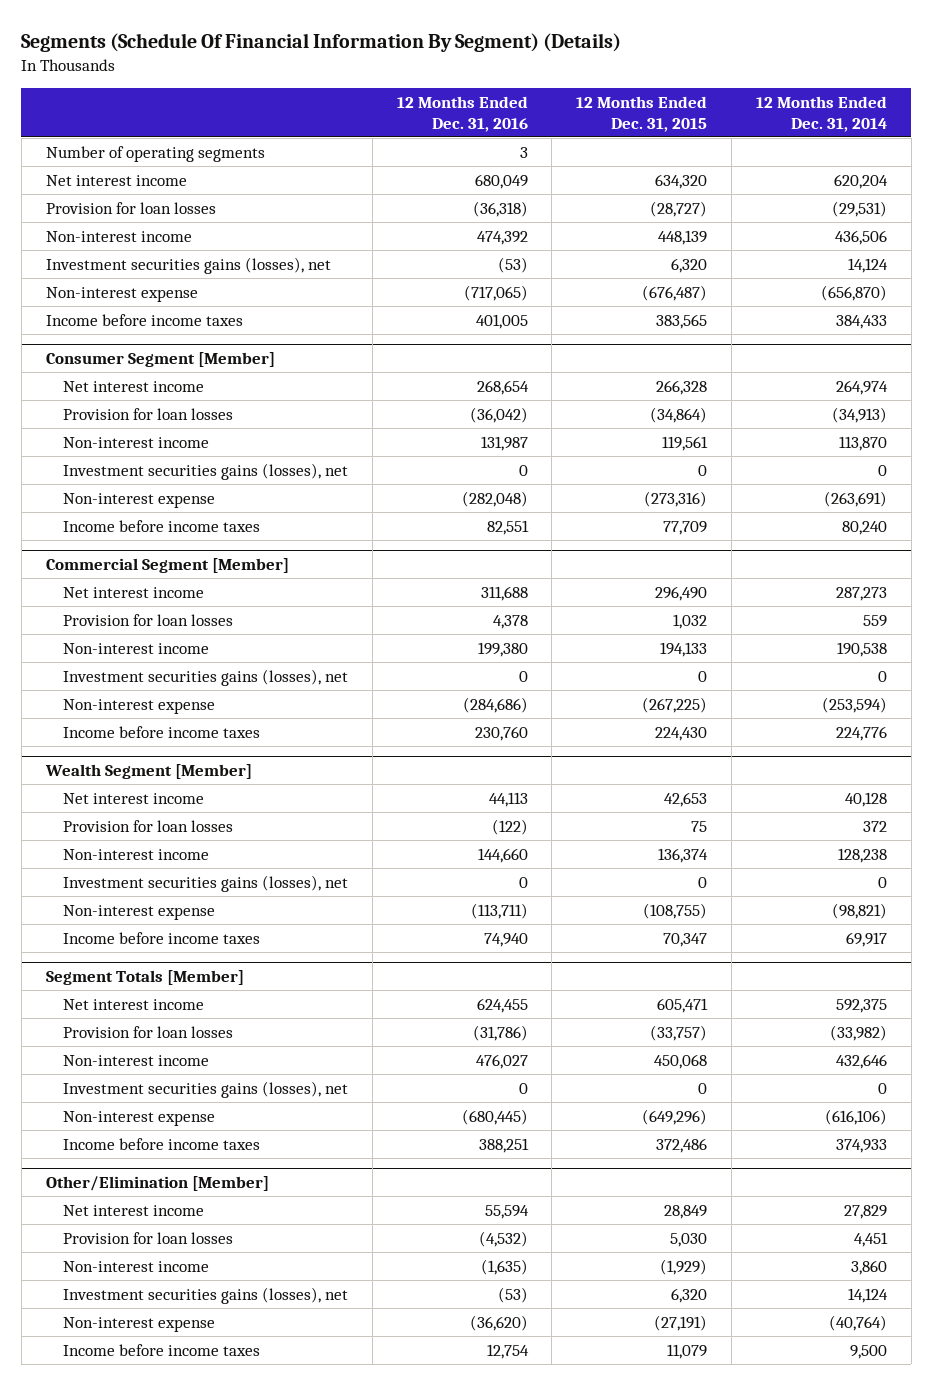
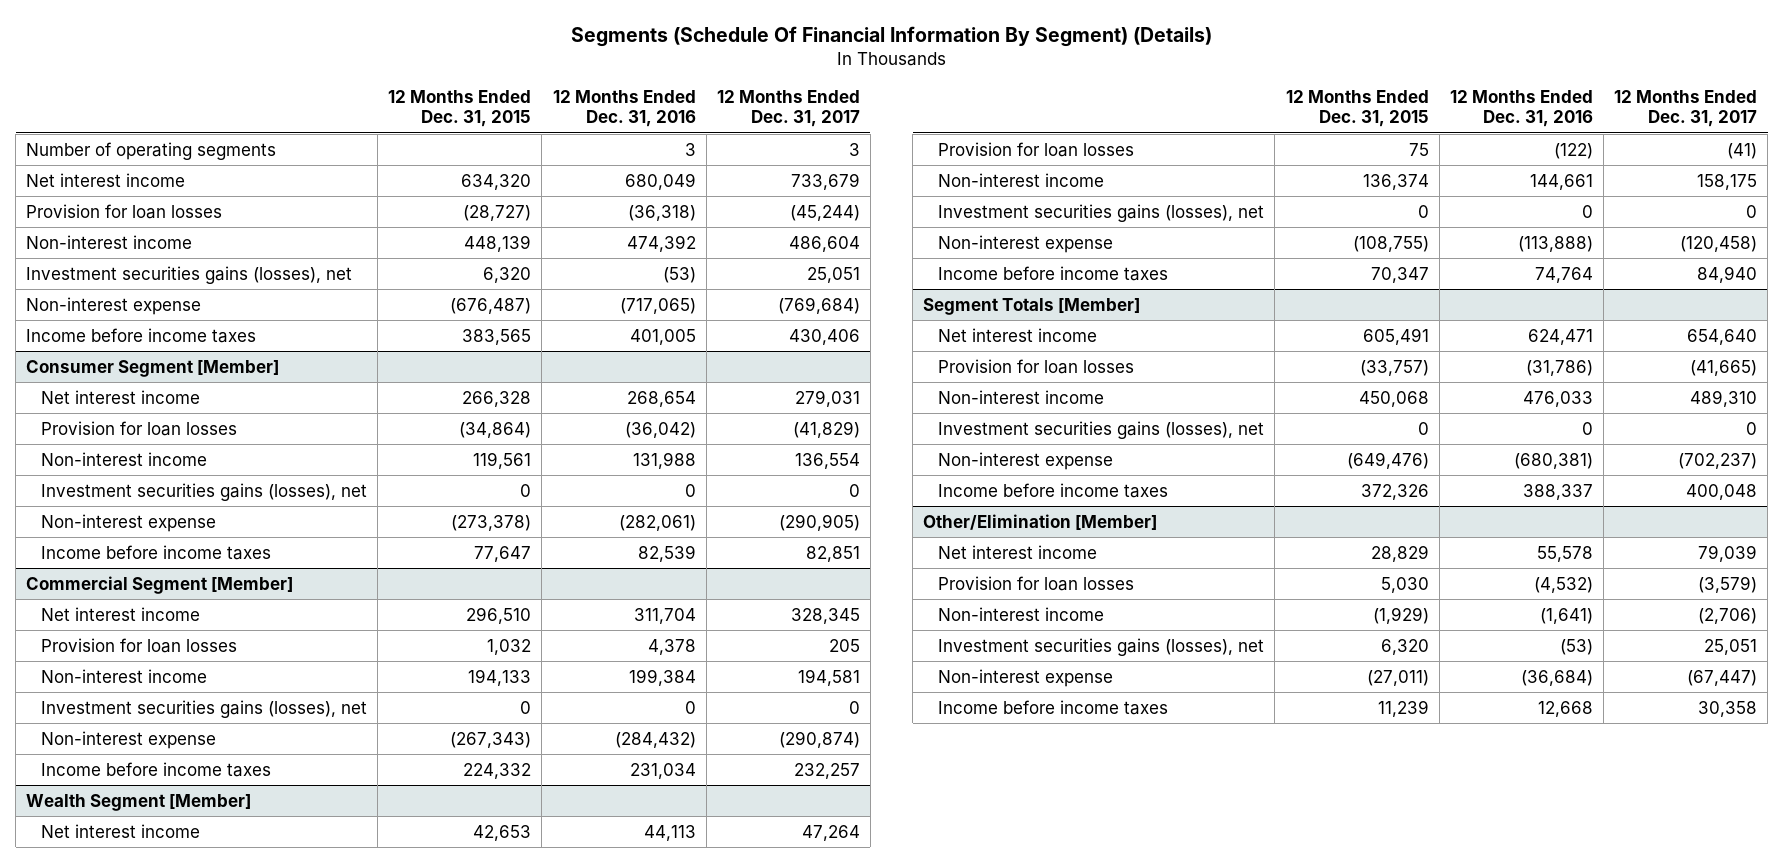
[755,95,887,132] 12 Months Ended Dec. 31, 2014 -> none
none -> [716,90,860,128] 12 Months Ended Dec. 31, 2017
[480,435,528,451] 131,987 -> [632,451,696,469] 131,988
[461,490,528,507] (282,048) -> [618,514,696,531] (282,061)
[644,490,708,507] (273,316) -> [451,514,532,531] (273,378)
[486,519,529,535] 82,551 -> [637,544,696,562] 82,539
[663,520,708,535] 77,709 -> [474,545,532,562] 77,647
[480,585,528,601] 311,688 -> [633,607,696,624] 311,704
[655,585,708,601] 296,490 -> [466,606,532,624] 296,510
[477,641,528,657] 199,380 -> [628,668,696,686] 199,384
[462,696,528,713] (284,686) -> [614,731,696,748] (284,432)
[642,696,708,713] (267,225) -> [450,731,532,748] (267,343)
[474,725,528,741] 230,760 -> [629,762,696,779] 231,034
[655,726,708,741] 224,430 -> [463,762,532,779] 224,332
[477,847,528,863] 144,660 -> [1529,173,1593,190] 144,661
[470,902,528,919] (113,711) -> [1517,235,1593,252] (113,888)
[483,932,528,947] 74,940 -> [1534,266,1593,283] 74,764
[476,997,528,1013] 624,455 -> [1527,328,1593,345] 624,471
[657,997,709,1013] 605,471 -> [1362,327,1429,345] 605,491
[475,1053,528,1069] 476,027 -> [1522,390,1593,407] 476,033
[461,1108,528,1125] (680,445) -> [1513,452,1593,469] (680,381)
[642,1108,708,1125] (649,296) -> [1346,451,1429,469] (649,476)
[478,1137,529,1153] 388,251 -> [1522,483,1593,500] 388,337
[656,1137,708,1153] 372,486 -> [1360,483,1429,500] 372,326
[484,1204,529,1219] 55,594 -> [1536,545,1593,562] 55,578
[664,1204,708,1219] 28,849 -> [1370,544,1429,562] 28,829
[480,1258,528,1275] (1,635) -> [1539,607,1593,624] (1,641)
[469,1314,528,1331] (36,620) -> [1520,669,1593,686] (36,684)
[654,1314,708,1331] (27,191) -> [1366,669,1429,686] (27,011)
[486,1343,529,1359] 12,754 -> [1537,700,1593,717] 12,668
[667,1343,708,1359] 11,079 -> [1377,699,1429,717] 11,239

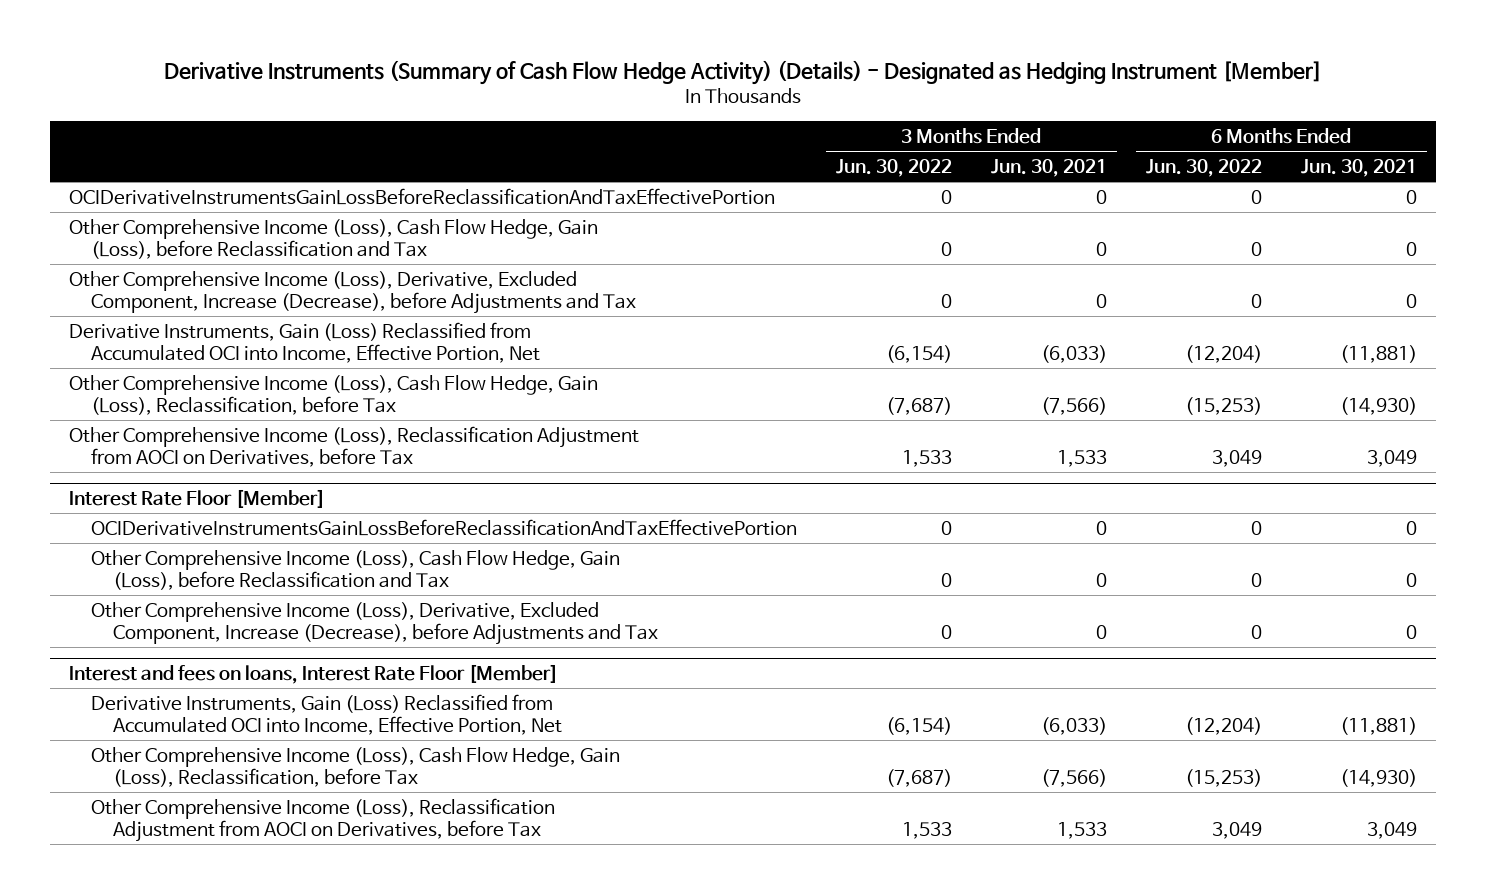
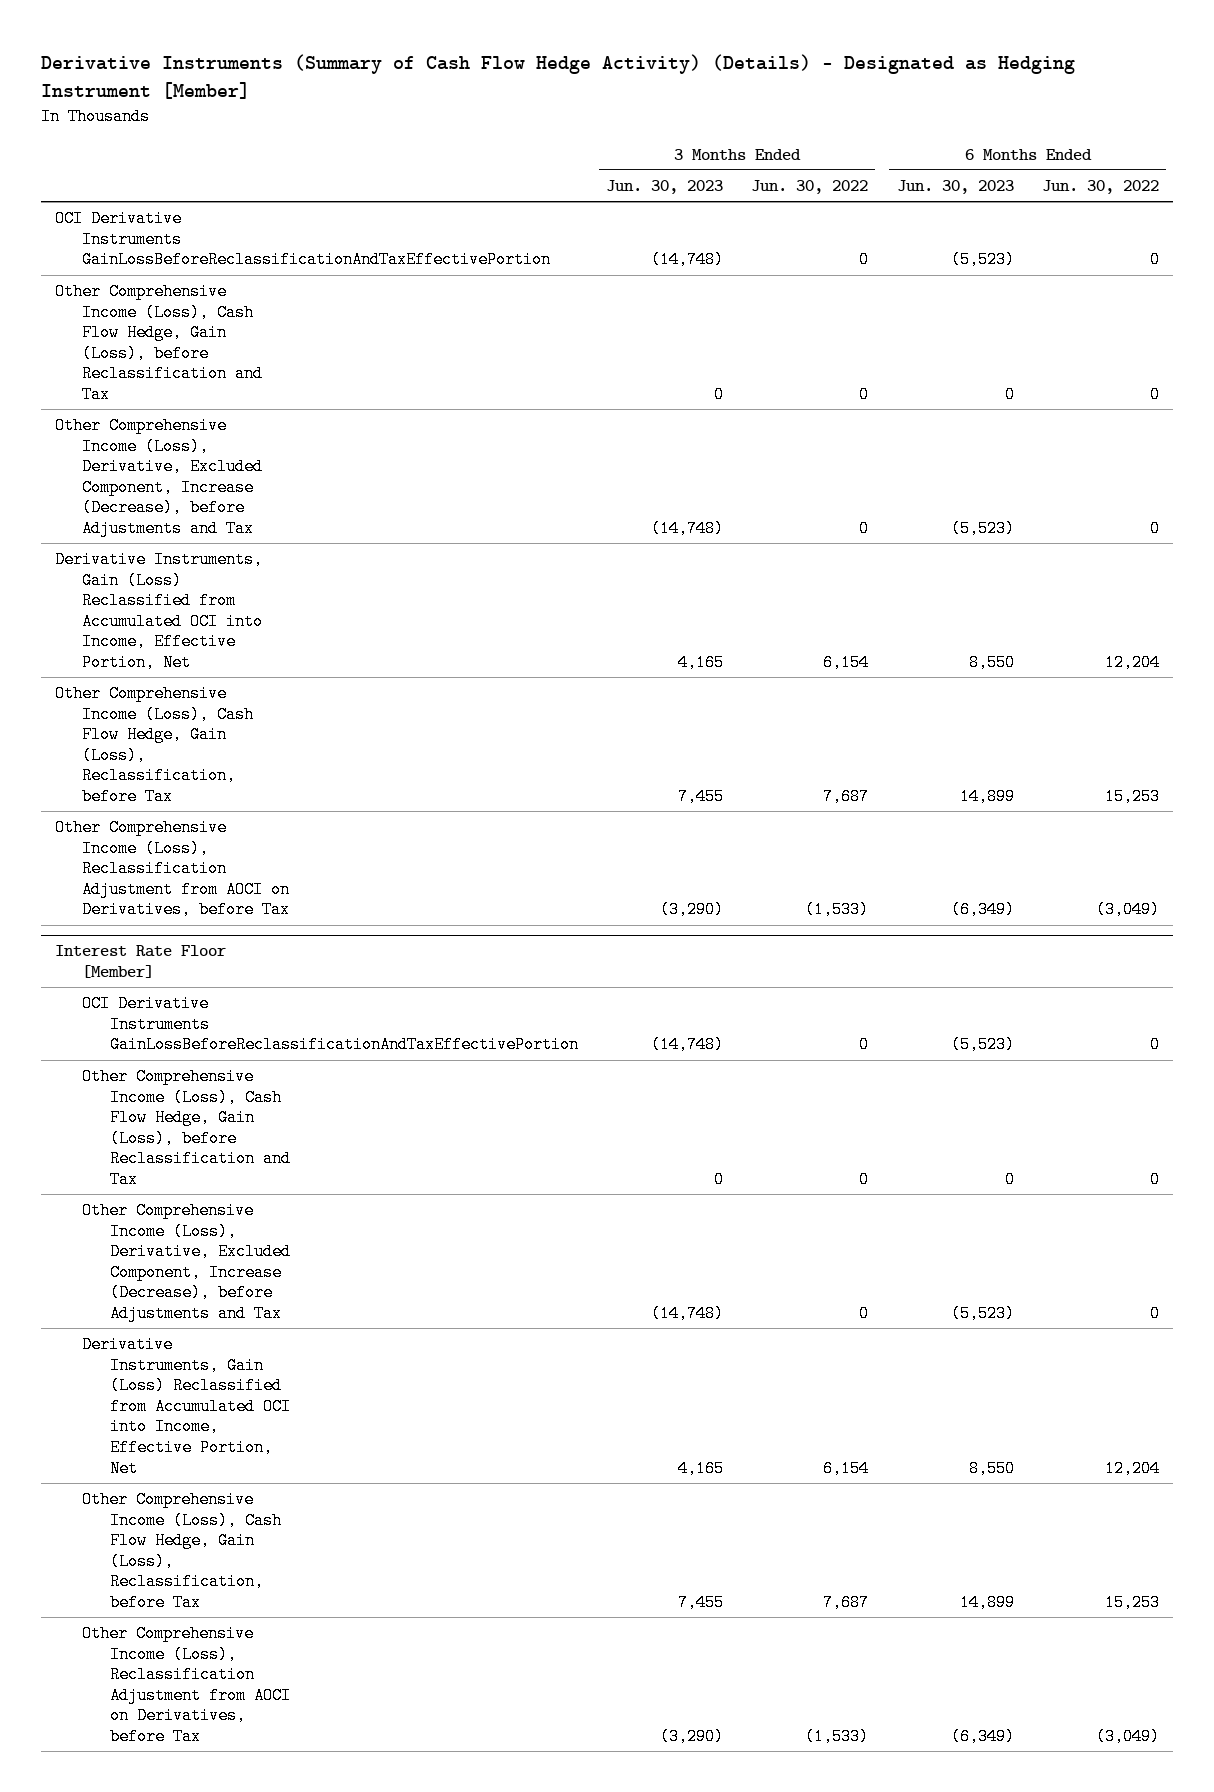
[990,159,1107,178] Jun. 30, 2021 -> none
[1300,159,1417,178] Jun. 30, 2021 -> none
none -> [605,180,723,195] Jun. 30, 2023
none -> [896,180,1014,195] Jun. 30, 2023
[69,187,776,205] OCIDerivativeInstrumentsGainLossBeforeReclassificationAndTaxEffectivePortion -> [55,210,552,269] OCI Derivative Instruments GainLossBeforeReclassificationAndTaxEffectivePortion
[885,344,952,363] (6,154) -> [823,653,870,671] 6,154
[1184,344,1262,363] (12,204) -> [1104,653,1160,671] 12,204
[885,396,952,415] (7,687) -> [823,787,870,805] 7,687
[1184,396,1262,415] (15,253) -> [1104,787,1160,805] 15,253
[901,449,952,467] 1,533 -> [805,901,870,919] (1,533)
[1211,449,1262,467] 3,049 -> [1095,901,1160,919] (3,049)
[90,518,797,536] OCIDerivativeInstrumentsGainLossBeforeReclassificationAndTaxEffectivePortion -> [82,995,579,1054] OCI Derivative Instruments GainLossBeforeReclassificationAndTaxEffectivePortion
[69,663,559,684] Interest and fees on loans, Interest Rate Floor [Member] -> none
[885,716,952,735] (6,154) -> [823,1459,870,1477] 6,154
[1184,716,1262,735] (12,204) -> [1104,1459,1160,1477] 12,204
[885,768,952,787] (7,687) -> [823,1593,870,1611] 7,687
[1184,768,1262,787] (15,253) -> [1104,1593,1160,1611] 15,253
[901,821,952,839] 1,533 -> [805,1727,870,1745] (1,533)
[1211,821,1262,839] 3,049 -> [1095,1727,1160,1745] (3,049)

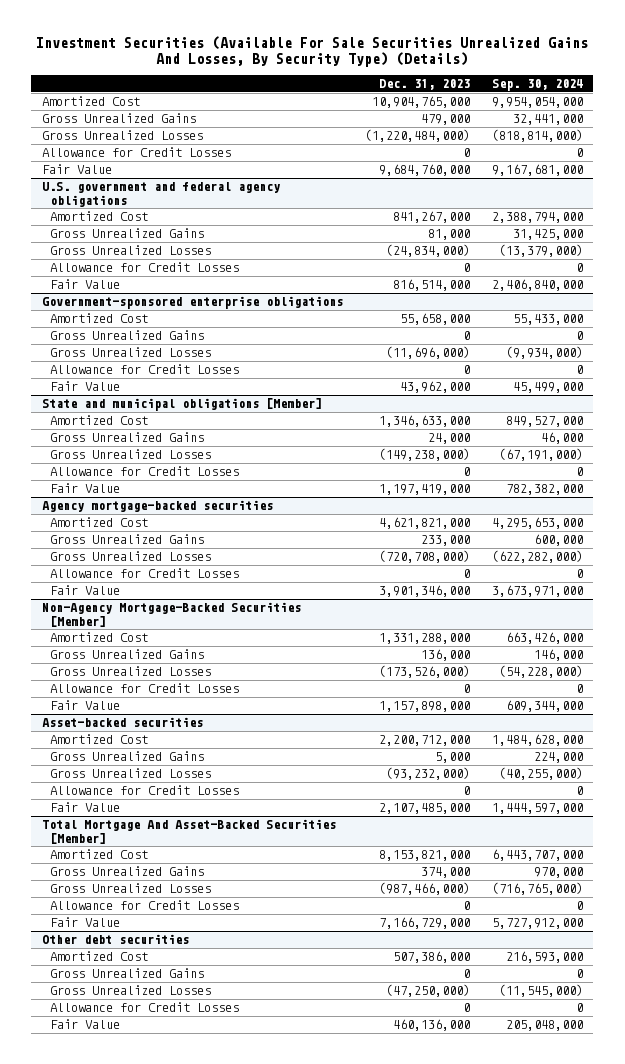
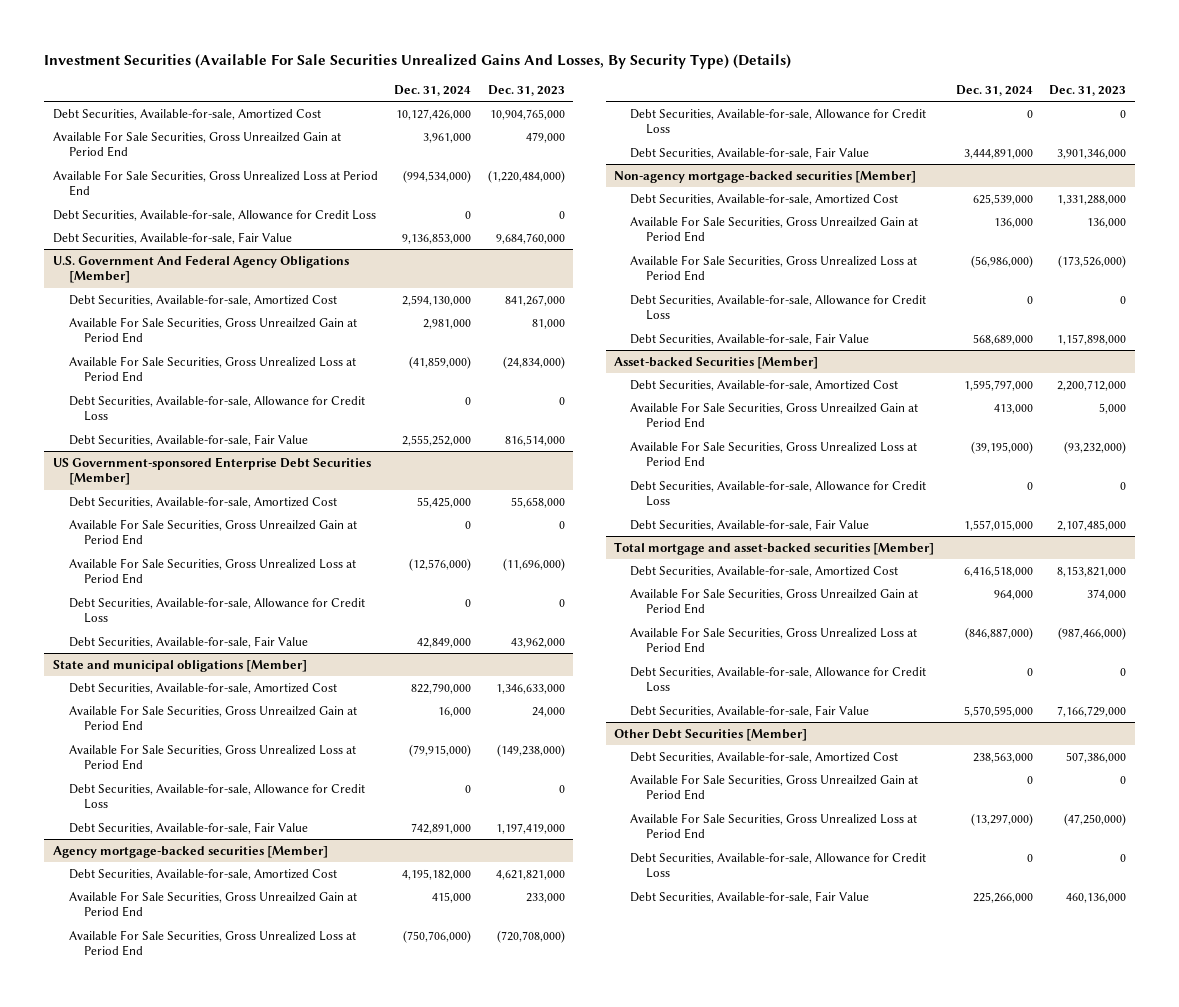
[491,79,583,92] Sep. 30, 2024 -> none
none -> [394,84,472,96] Dec. 31, 2024
[50,228,205,239] Gross Unrealized Gains -> none
[50,330,205,341] Gross Unrealized Gains -> none
[42,96,141,107] Amortized Cost -> [52,108,321,120] Debt Securities, Available-for-sale, Amortized Cost
[42,113,197,124] Gross Unrealized Gains -> [52,130,341,158] Available For Sale Securities, Gross Unreailzed Gain at Period End
[42,130,204,141] Gross Unrealized Losses -> [52,169,378,197] Available For Sale Securities, Gross Unrealized Loss at Period End
[42,147,232,158] Allowance for Credit Losses -> [52,209,376,221] Debt Securities, Available-for-sale, Allowance for Credit Loss
[42,164,113,175] Fair Value -> [52,231,292,244] Debt Securities, Available-for-sale, Fair Value
[42,182,281,207] U.S. government and federal agency obligations -> [52,254,349,284] U.S. Government And Federal Agency Obligations [Member]
[50,211,149,222] Amortized Cost -> [68,294,337,306] Debt Securities, Available-for-sale, Amortized Cost
none -> [68,316,357,344] Available For Sale Securities, Gross Unreailzed Gain at Period End
[50,245,212,256] Gross Unrealized Losses -> [68,355,356,383] Available For Sale Securities, Gross Unrealized Loss at Period End
[50,262,240,273] Allowance for Credit Losses -> [68,395,365,422] Debt Securities, Available-for-sale, Allowance for Credit Loss
[50,279,121,290] Fair Value -> [68,433,308,446] Debt Securities, Available-for-sale, Fair Value
[42,296,344,310] Government-sponsored enterprise obligations -> [52,456,371,486] US Government-sponsored Enterprise Debt Securities [Member]
[50,313,149,324] Amortized Cost -> [68,496,337,508] Debt Securities, Available-for-sale, Amortized Cost
none -> [68,518,357,546] Available For Sale Securities, Gross Unreailzed Gain at Period End
[50,347,212,358] Gross Unrealized Losses -> [68,557,356,585] Available For Sale Securities, Gross Unrealized Loss at Period End
[50,364,240,375] Allowance for Credit Losses -> [68,597,365,624] Debt Securities, Available-for-sale, Allowance for Credit Loss
[50,381,121,392] Fair Value -> [68,635,308,648] Debt Securities, Available-for-sale, Fair Value
[50,432,205,443] Gross Unrealized Gains -> none
[50,751,205,762] Gross Unrealized Gains -> none
[50,968,205,979] Gross Unrealized Gains -> none
[50,415,149,426] Amortized Cost -> [68,682,337,694] Debt Securities, Available-for-sale, Amortized Cost
none -> [68,704,357,732] Available For Sale Securities, Gross Unreailzed Gain at Period End
[50,449,212,460] Gross Unrealized Losses -> [68,743,356,771] Available For Sale Securities, Gross Unrealized Loss at Period End
[50,466,240,477] Allowance for Credit Losses -> [68,783,365,810] Debt Securities, Available-for-sale, Allowance for Credit Loss
[50,483,121,494] Fair Value -> [68,821,308,834] Debt Securities, Available-for-sale, Fair Value
[42,500,274,513] Agency mortgage-backed securities -> [52,845,328,858] Agency mortgage-backed securities [Member]
[50,517,149,528] Amortized Cost -> [68,868,337,880] Debt Securities, Available-for-sale, Amortized Cost
[50,534,205,545] Gross Unrealized Gains -> [68,890,357,918] Available For Sale Securities, Gross Unreailzed Gain at Period End
[50,551,212,562] Gross Unrealized Losses -> [68,929,356,957] Available For Sale Securities, Gross Unrealized Loss at Period End
[50,568,240,579] Allowance for Credit Losses -> [630,108,927,135] Debt Securities, Available-for-sale, Allowance for Credit Loss
[50,585,121,596] Fair Value -> [630,146,870,159] Debt Securities, Available-for-sale, Fair Value
[42,602,302,627] Non-Agency Mortgage-Backed Securities [Member] -> [614,170,917,183] Non-agency mortgage-backed securities [Member]
[50,632,149,643] Amortized Cost -> [630,193,899,205] Debt Securities, Available-for-sale, Amortized Cost
[50,649,205,660] Gross Unrealized Gains -> [630,215,919,243] Available For Sale Securities, Gross Unreailzed Gain at Period End
[50,666,212,677] Gross Unrealized Losses -> [630,254,918,282] Available For Sale Securities, Gross Unrealized Loss at Period End
[50,683,240,694] Allowance for Credit Losses -> [630,294,927,321] Debt Securities, Available-for-sale, Allowance for Credit Loss
[50,700,121,711] Fair Value -> [630,332,870,345] Debt Securities, Available-for-sale, Fair Value
[42,717,204,728] Asset-backed securities -> [614,356,819,369] Asset-backed Securities [Member]
[50,734,149,745] Amortized Cost -> [630,379,899,391] Debt Securities, Available-for-sale, Amortized Cost
none -> [630,401,919,429] Available For Sale Securities, Gross Unreailzed Gain at Period End
[50,768,212,779] Gross Unrealized Losses -> [630,440,918,468] Available For Sale Securities, Gross Unrealized Loss at Period End
[50,785,240,796] Allowance for Credit Losses -> [630,480,927,507] Debt Securities, Available-for-sale, Allowance for Credit Loss
[50,802,121,813] Fair Value -> [630,518,870,531] Debt Securities, Available-for-sale, Fair Value
[42,819,337,844] Total Mortgage And Asset-Backed Securities [Member] -> [614,541,935,555] Total mortgage and asset-backed securities [Member]
[50,849,149,860] Amortized Cost -> [630,565,899,577] Debt Securities, Available-for-sale, Amortized Cost
[50,866,205,877] Gross Unrealized Gains -> [630,587,919,615] Available For Sale Securities, Gross Unreailzed Gain at Period End
[50,883,212,894] Gross Unrealized Losses -> [630,626,918,654] Available For Sale Securities, Gross Unrealized Loss at Period End
[50,900,240,911] Allowance for Credit Losses -> [630,666,927,693] Debt Securities, Available-for-sale, Allowance for Credit Loss
[50,917,121,928] Fair Value -> [630,704,870,717] Debt Securities, Available-for-sale, Fair Value
[42,934,190,945] Other debt securities -> [614,728,808,741] Other Debt Securities [Member]
[50,951,149,962] Amortized Cost -> [630,751,899,763] Debt Securities, Available-for-sale, Amortized Cost
none -> [630,773,919,801] Available For Sale Securities, Gross Unreailzed Gain at Period End
[50,985,212,996] Gross Unrealized Losses -> [630,812,918,840] Available For Sale Securities, Gross Unrealized Loss at Period End
[50,1002,240,1013] Allowance for Credit Losses -> [630,852,927,879] Debt Securities, Available-for-sale, Allowance for Credit Loss
[50,1019,121,1030] Fair Value -> [630,890,870,903] Debt Securities, Available-for-sale, Fair Value

